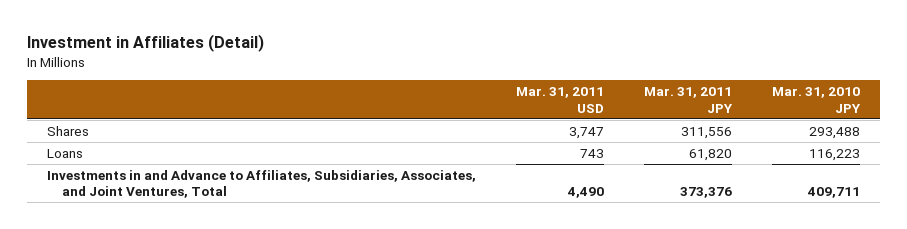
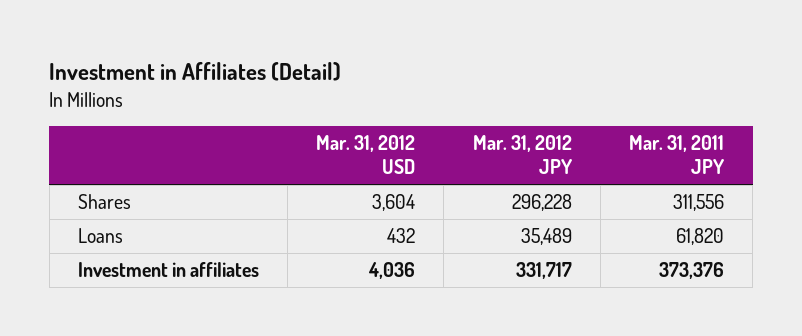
[516,87,605,113] Mar. 31, 2011 USD -> none
[772,87,862,113] Mar. 31, 2010 JPY -> none
none -> [316,135,416,175] Mar. 31, 2012 USD
none -> [472,135,573,175] Mar. 31, 2012 JPY
[46,169,476,199] Investments in and Advance to Affiliates, Subsidiaries, Associates, and Joint Ventures, Total -> [77,262,259,278] Investment in affiliates

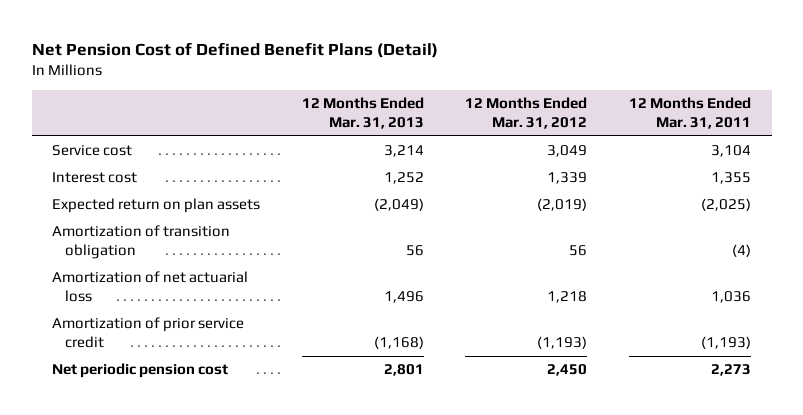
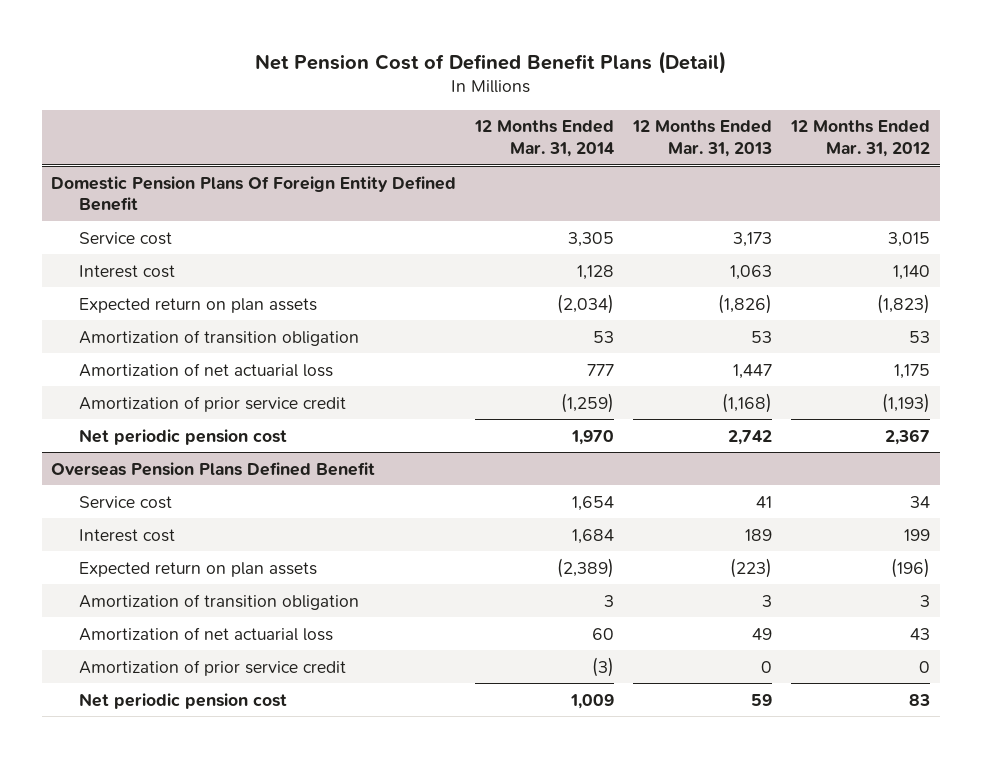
[628,97,751,130] 12 Months Ended Mar. 31, 2011 -> none
none -> [474,120,615,158] 12 Months Ended Mar. 31, 2014
none -> [51,175,457,212] Domestic Pension Plans Of Foreign Entity Defined Benefit
[383,145,424,158] 3,214 -> [733,231,773,247] 3,173
[547,145,588,158] 3,049 -> [888,231,931,247] 3,015
[383,172,424,185] 1,252 -> [730,264,773,280] 1,063
[547,172,588,185] 1,339 -> [893,264,931,280] 1,140
[373,198,424,212] (2,049) -> [718,293,773,314] (1,826)
[537,198,588,212] (2,019) -> [877,293,931,314] (1,823)
[405,245,424,257] 56 -> [751,330,773,343] 53
[569,245,588,257] 56 -> [909,330,931,343] 53
[383,291,424,304] 1,496 -> [733,363,773,379] 1,447
[547,291,588,304] 1,218 -> [894,363,931,379] 1,175
[383,364,424,377] 2,801 -> [728,429,773,445] 2,742
[547,364,588,377] 2,450 -> [885,428,931,445] 2,367
none -> [51,461,376,476] Overseas Pension Plans Defined Benefit
none -> [78,495,172,509] Service cost
none -> [78,528,175,542] Interest cost
none -> [78,561,317,577] Expected return on plan assets
none -> [78,593,359,610] Amortization of transition obligation
none -> [78,626,333,641] Amortization of net actuarial loss
none -> [78,659,346,676] Amortization of prior service credit
none -> [78,692,287,709] Net periodic pension cost

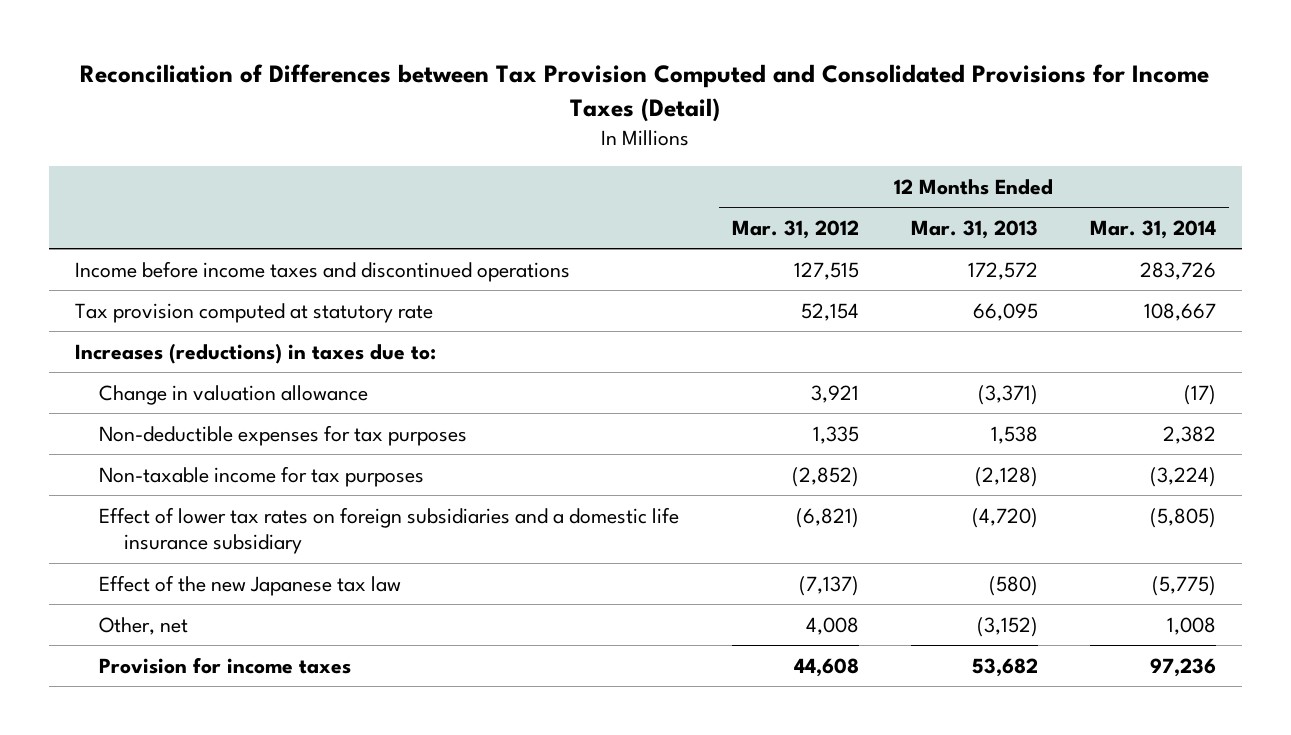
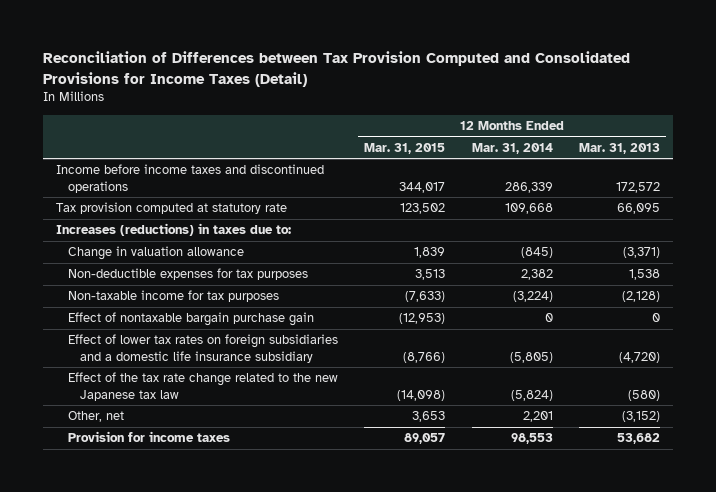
[731,220,859,240] Mar. 31, 2012 -> none
none -> [364,142,446,154] Mar. 31, 2015
[1139,261,1216,280] 283,726 -> [504,181,553,193] 286,339
[1143,302,1216,321] 108,667 -> [504,203,553,215] 109,668
[1183,384,1216,405] (17) -> [520,247,553,259] (845)
none -> [68,312,315,327] Effect of nontaxable bargain purchase gain
[99,574,402,596] Effect of the new Japanese tax law -> [68,372,339,401] Effect of the tax rate change related to the new Japanese tax law
[1151,575,1216,596] (5,775) -> [510,389,553,401] (5,824)
[1166,616,1216,635] 1,008 -> [522,411,553,423] 2,201
[1149,657,1216,677] 97,236 -> [510,433,553,445] 98,553

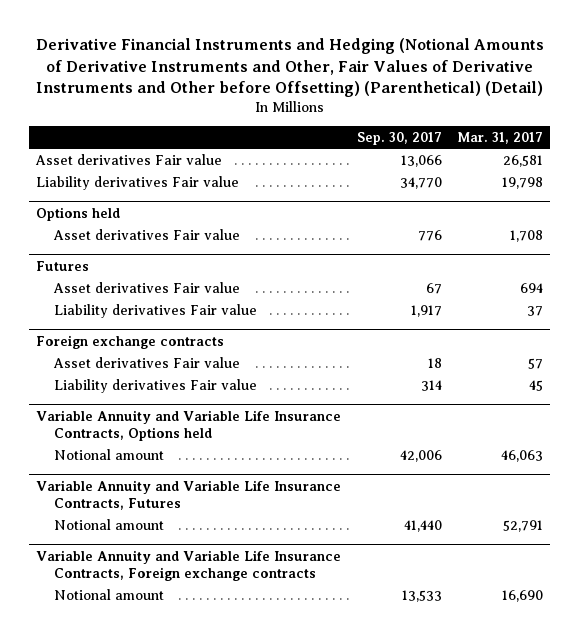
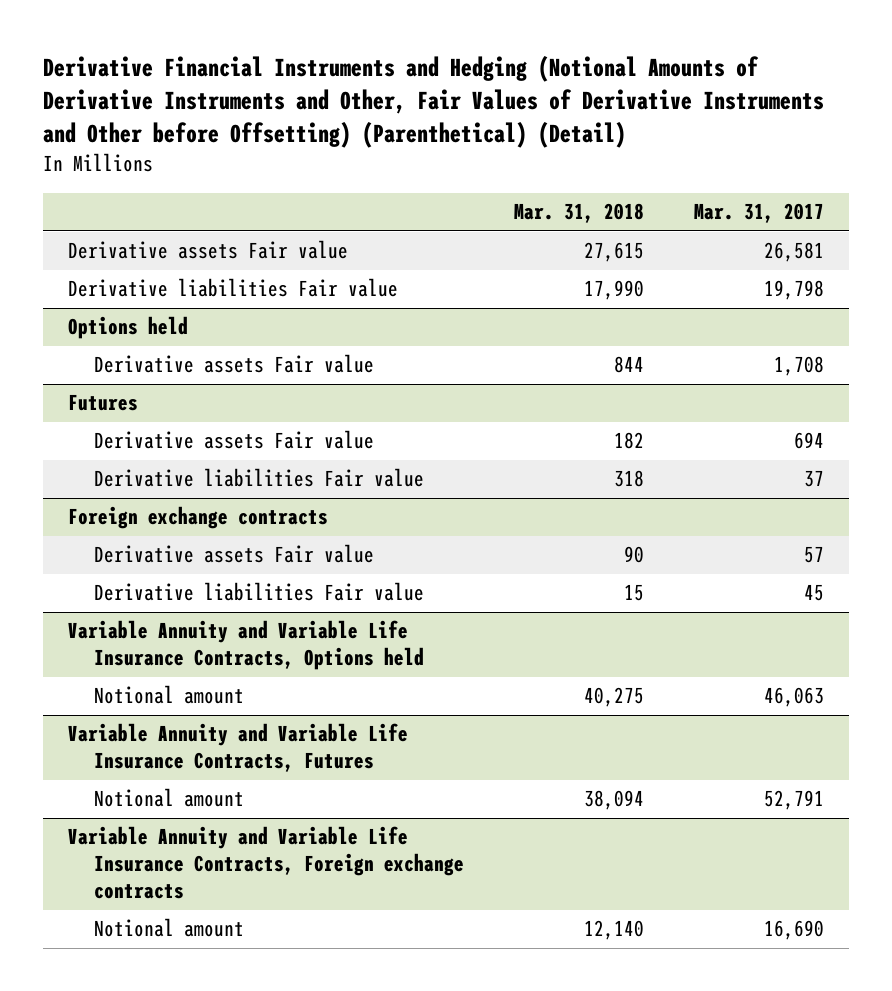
[356,132,442,146] Sep. 30, 2017 -> none
none -> [514,203,645,224] Mar. 31, 2018
[35,153,223,165] Asset derivatives Fair value -> [67,240,348,260] Derivative assets Fair value
[36,175,240,190] Liability derivatives Fair value -> [67,278,398,298] Derivative liabilities Fair value
[52,228,240,240] Asset derivatives Fair value -> [94,354,375,374] Derivative assets Fair value
[52,281,240,293] Asset derivatives Fair value -> [94,430,375,450] Derivative assets Fair value
[53,303,257,318] Liability derivatives Fair value -> [94,468,425,488] Derivative liabilities Fair value
[52,356,240,368] Asset derivatives Fair value -> [94,544,375,564] Derivative assets Fair value
[53,378,257,393] Liability derivatives Fair value -> [94,582,425,602] Derivative liabilities Fair value

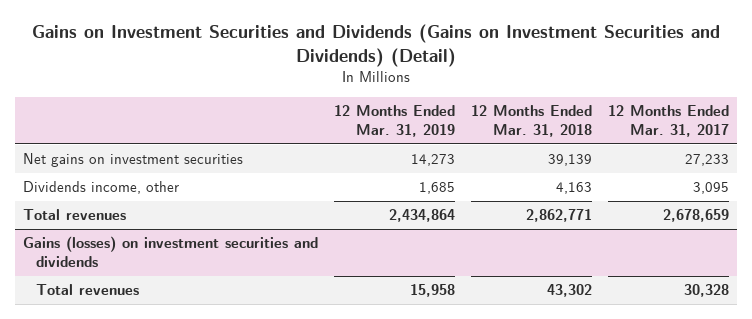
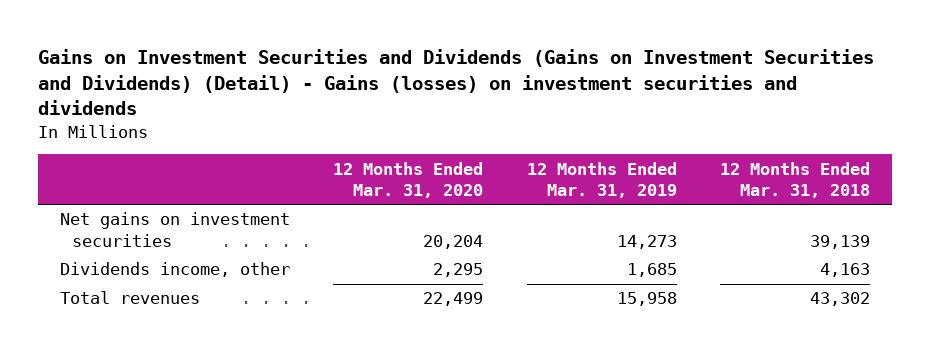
[31,24,720,67] Gains on Investment Securities and Dividends (Gains on Investment Securities and Dividends) (Detail) -> [37,48,874,116] Gains on Investment Securities and Dividends (Gains on Investment Securities and Dividends) (Detail) - Gains (losses) on investment securities and dividends
[608,105,730,138] 12 Months Ended Mar. 31, 2017 -> none
none -> [333,161,484,199] 12 Months Ended Mar. 31, 2020
[22,209,126,221] Total revenues -> none
[22,236,318,268] Gains (losses) on investment securities and dividends -> none

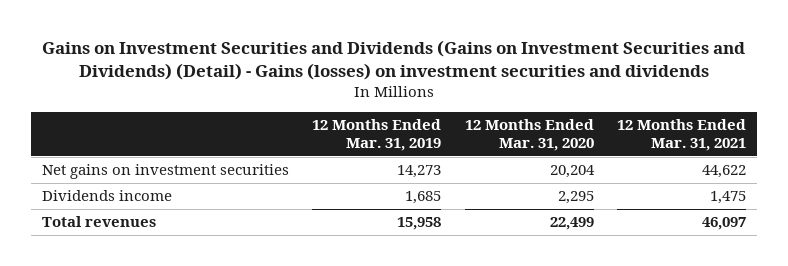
[720,161,871,199] 12 Months Ended Mar. 31, 2018 -> none
none -> [616,119,746,152] 12 Months Ended Mar. 31, 2021
[59,262,290,278] Dividends income, other -> [42,190,173,202] Dividends income

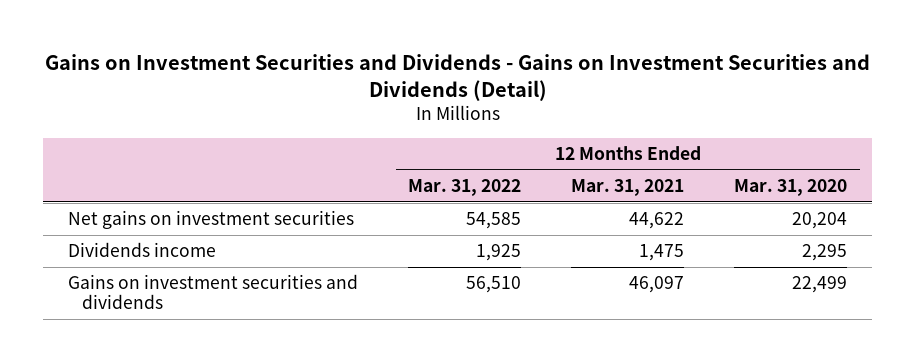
[41,39,745,80] Gains on Investment Securities and Dividends (Gains on Investment Securities and Dividends) (Detail) - Gains (losses) on investment securities and dividends -> [44,54,870,101] Gains on Investment Securities and Dividends - Gains on Investment Securities and Dividends (Detail)
[312,119,442,152] 12 Months Ended Mar. 31, 2019 -> none
none -> [408,179,522,197] Mar. 31, 2022
[42,216,157,228] Total revenues -> [68,274,359,310] Gains on investment securities and dividends

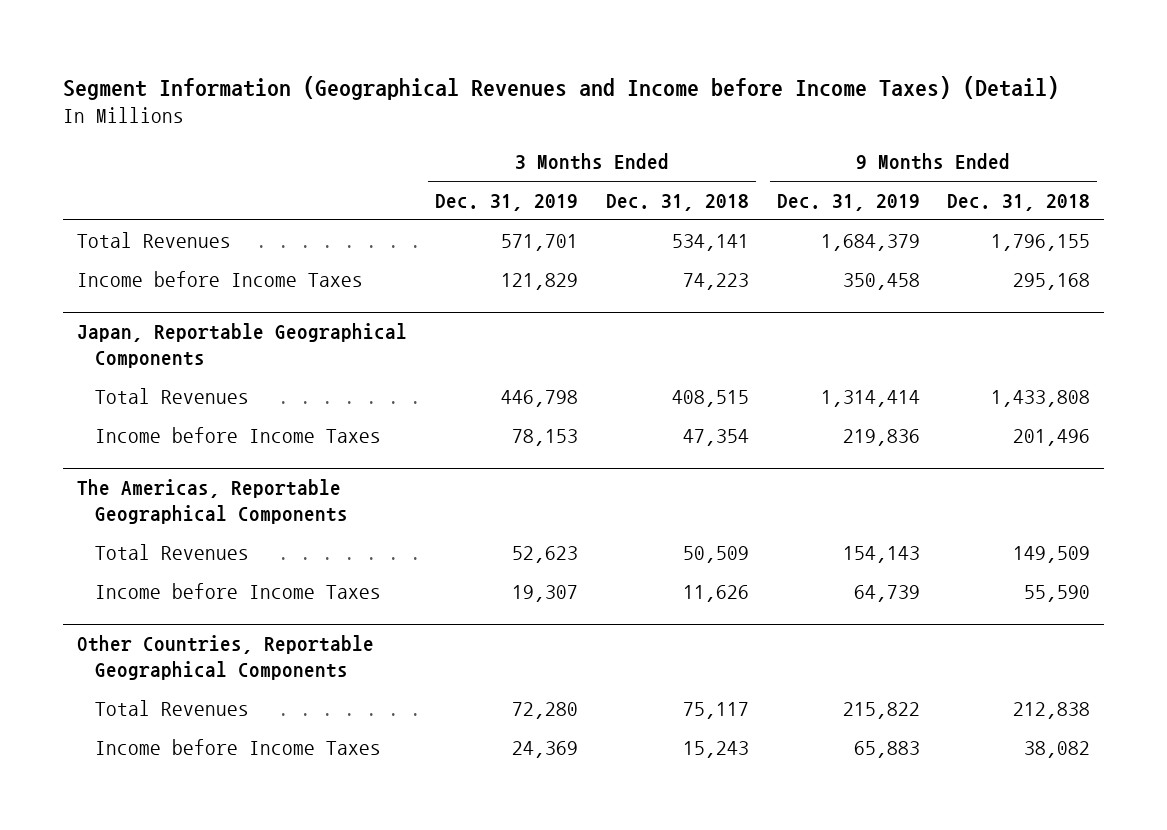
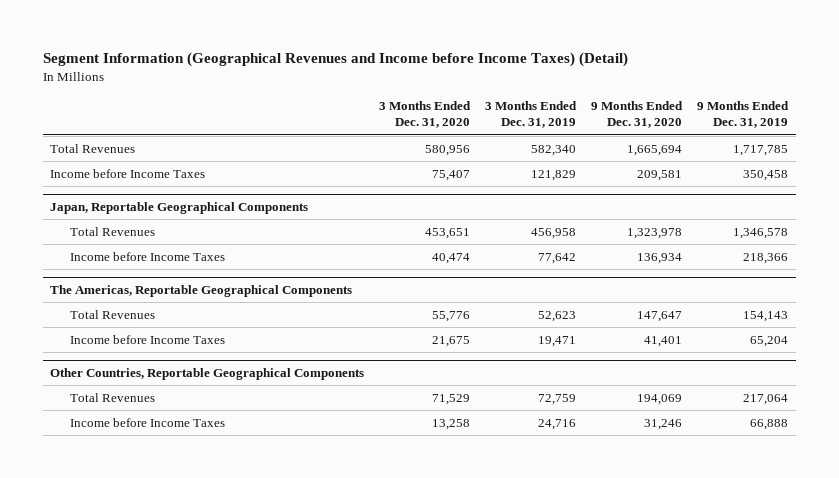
[605,194,749,212] Dec. 31, 2018 -> none
[947,194,1091,212] Dec. 31, 2018 -> none
none -> [379,101,472,129] 3 Months Ended Dec. 31, 2020
none -> [591,101,684,129] 9 Months Ended Dec. 31, 2020
[500,233,578,251] 571,701 -> [531,144,577,156] 582,340
[820,233,920,251] 1,684,379 -> [733,144,789,156] 1,717,785
[500,389,578,407] 446,798 -> [531,227,577,239] 456,958
[820,389,920,407] 1,314,414 -> [733,227,789,239] 1,346,578
[511,428,578,446] 78,153 -> [538,252,577,264] 77,642
[842,428,920,446] 219,836 -> [743,252,789,264] 218,366
[511,584,578,602] 19,307 -> [538,335,577,347] 19,471
[853,584,920,602] 64,739 -> [750,335,789,347] 65,204
[511,701,578,719] 72,280 -> [538,393,577,405] 72,759
[842,701,920,719] 215,822 -> [743,393,789,405] 217,064
[511,740,578,758] 24,369 -> [538,418,577,430] 24,716
[853,740,920,758] 65,883 -> [750,418,789,430] 66,888

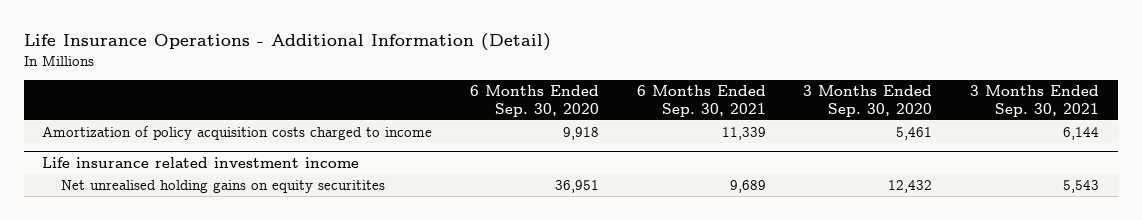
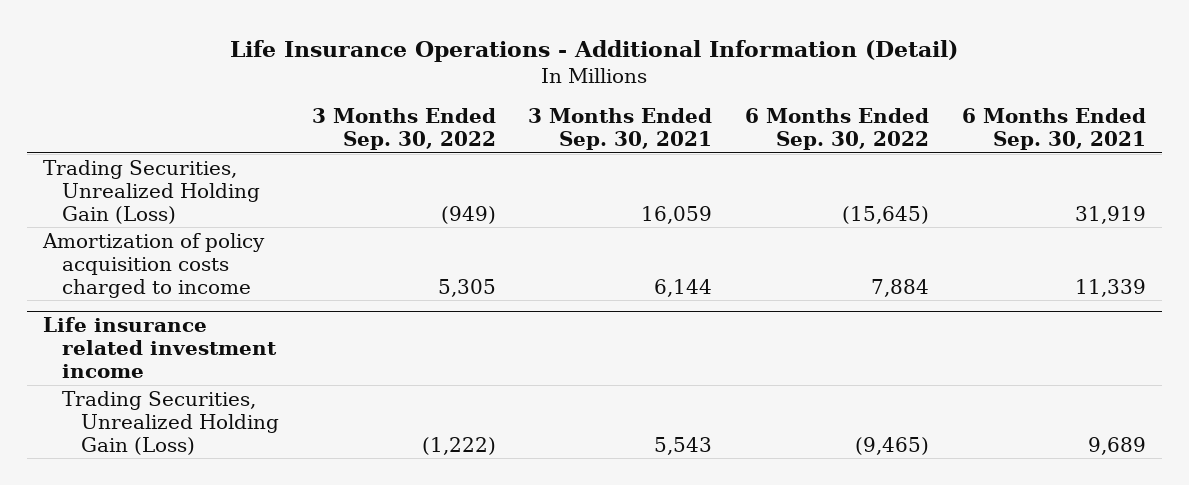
[470,85,600,117] 6 Months Ended Sep. 30, 2020 -> none
[803,85,933,117] 3 Months Ended Sep. 30, 2020 -> none
none -> [311,108,496,150] 3 Months Ended Sep. 30, 2022
none -> [745,108,930,150] 6 Months Ended Sep. 30, 2022
none -> [43,160,261,224] Trading Securities, Unrealized Holding Gain (Loss)
[60,180,385,194] Net unrealised holding gains on equity securitites -> [62,391,280,455] Trading Securities, Unrealized Holding Gain (Loss)

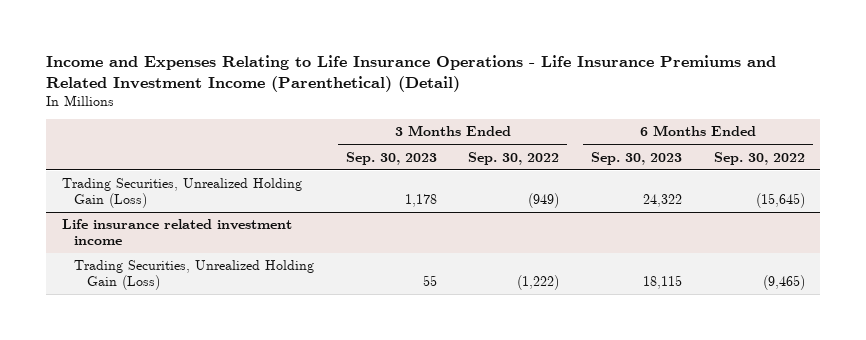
[230,39,959,62] Life Insurance Operations - Additional Information (Detail) -> [45,54,776,92] Income and Expenses Relating to Life Insurance Operations - Life Insurance Premiums and Related Investment Income (Parenthetical) (Detail)
[528,108,713,150] 3 Months Ended Sep. 30, 2021 -> none
[961,108,1146,150] 6 Months Ended Sep. 30, 2021 -> none
none -> [345,151,437,165] Sep. 30, 2023
none -> [591,151,683,165] Sep. 30, 2023
[42,233,266,298] Amortization of policy acquisition costs charged to income -> none

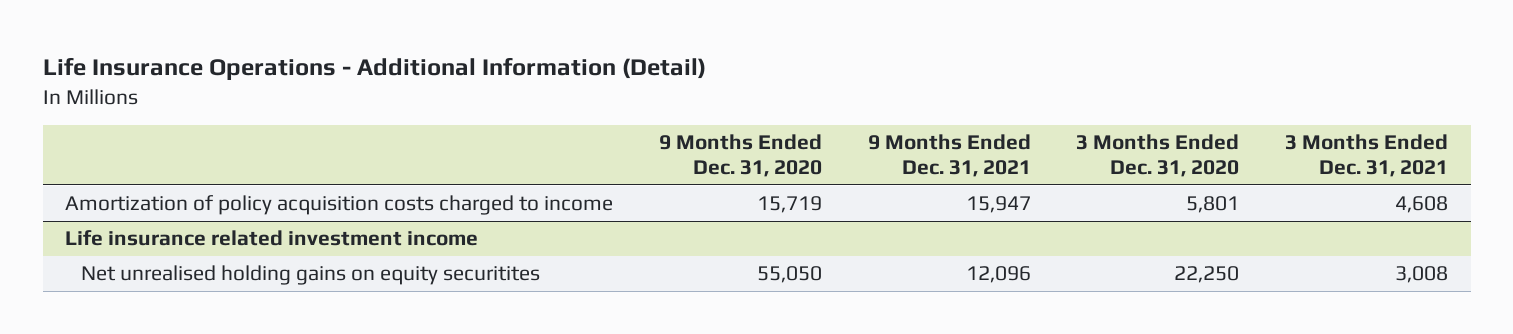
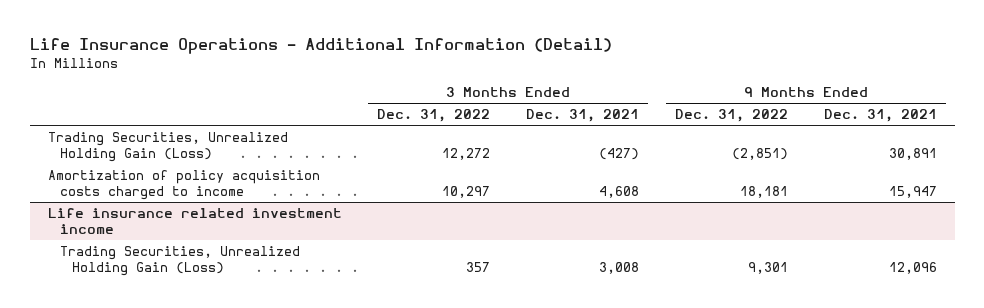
[658,133,822,178] 9 Months Ended Dec. 31, 2020 -> none
[1076,133,1240,178] 3 Months Ended Dec. 31, 2020 -> none
none -> [377,109,491,123] Dec. 31, 2022
none -> [674,109,788,123] Dec. 31, 2022
none -> [47,132,288,162] Trading Securities, Unrealized Holding Gain (Loss)
[80,265,540,286] Net unrealised holding gains on equity securitites -> [59,246,300,276] Trading Securities, Unrealized Holding Gain (Loss)

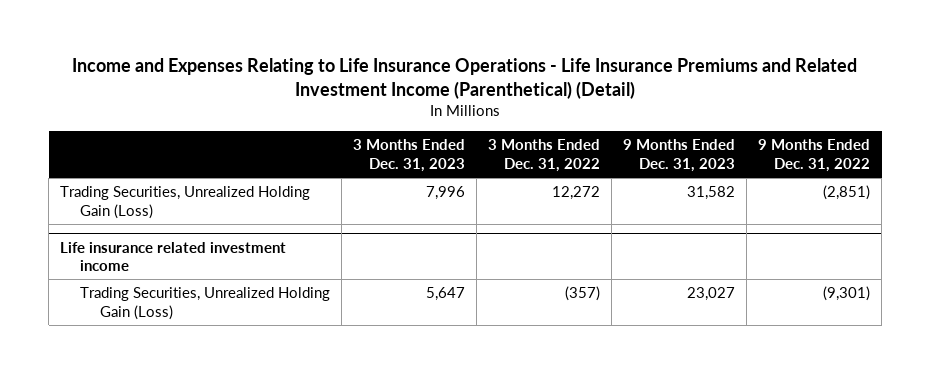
[29,38,612,55] Life Insurance Operations - Additional Information (Detail) -> [72,58,858,99] Income and Expenses Relating to Life Insurance Operations - Life Insurance Premiums and Related Investment Income (Parenthetical) (Detail)
[526,109,640,123] Dec. 31, 2021 -> none
[823,109,937,123] Dec. 31, 2021 -> none
none -> [353,139,466,172] 3 Months Ended Dec. 31, 2023
none -> [623,139,736,172] 9 Months Ended Dec. 31, 2023
[47,170,320,200] Amortization of policy acquisition costs charged to income -> none
[466,261,491,272] 357 -> [565,286,601,302] (357)
[747,261,788,274] 9,301 -> [823,286,871,302] (9,301)

